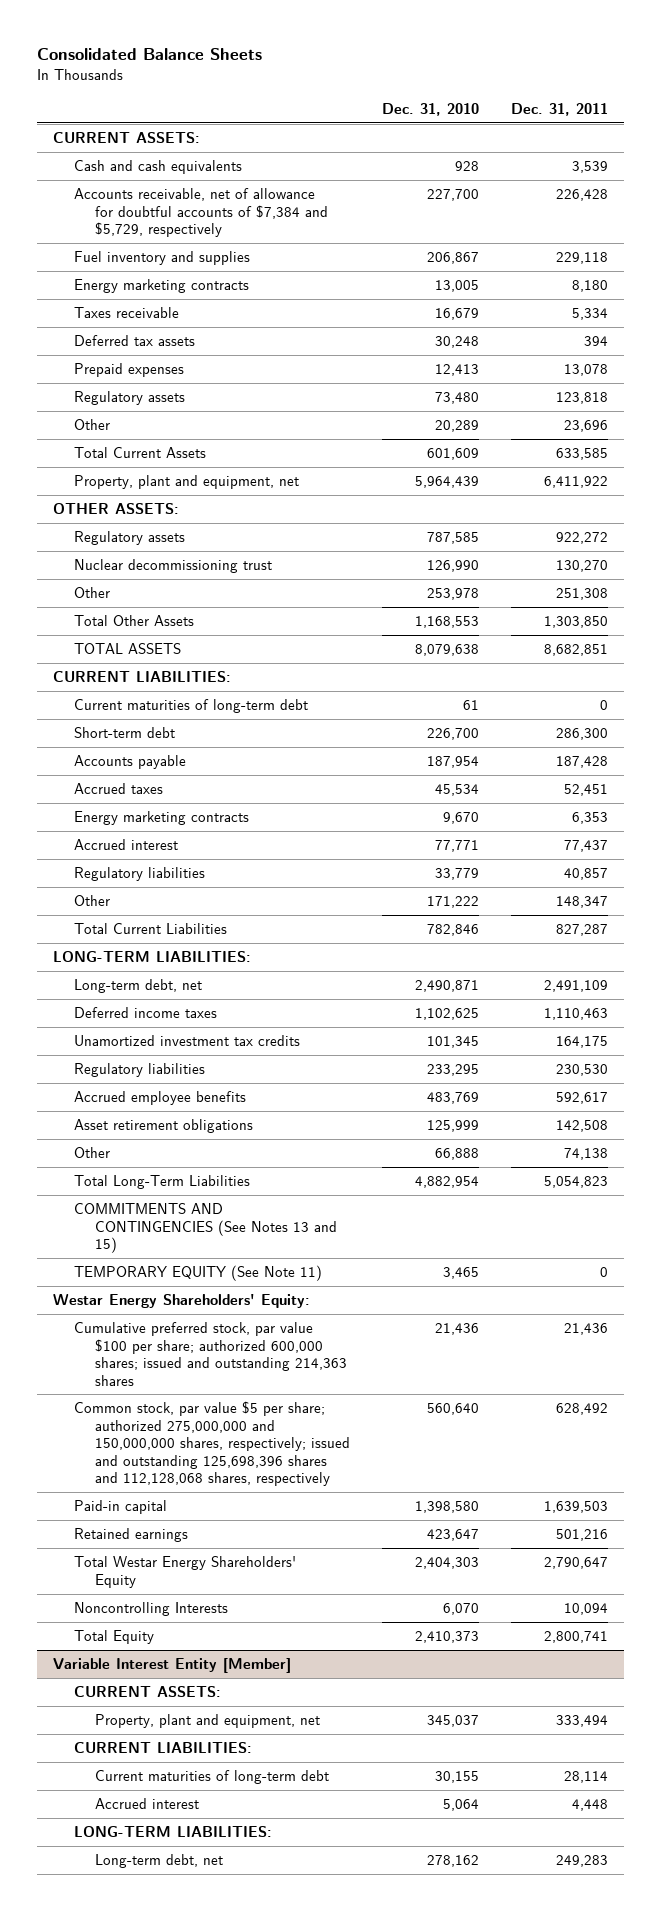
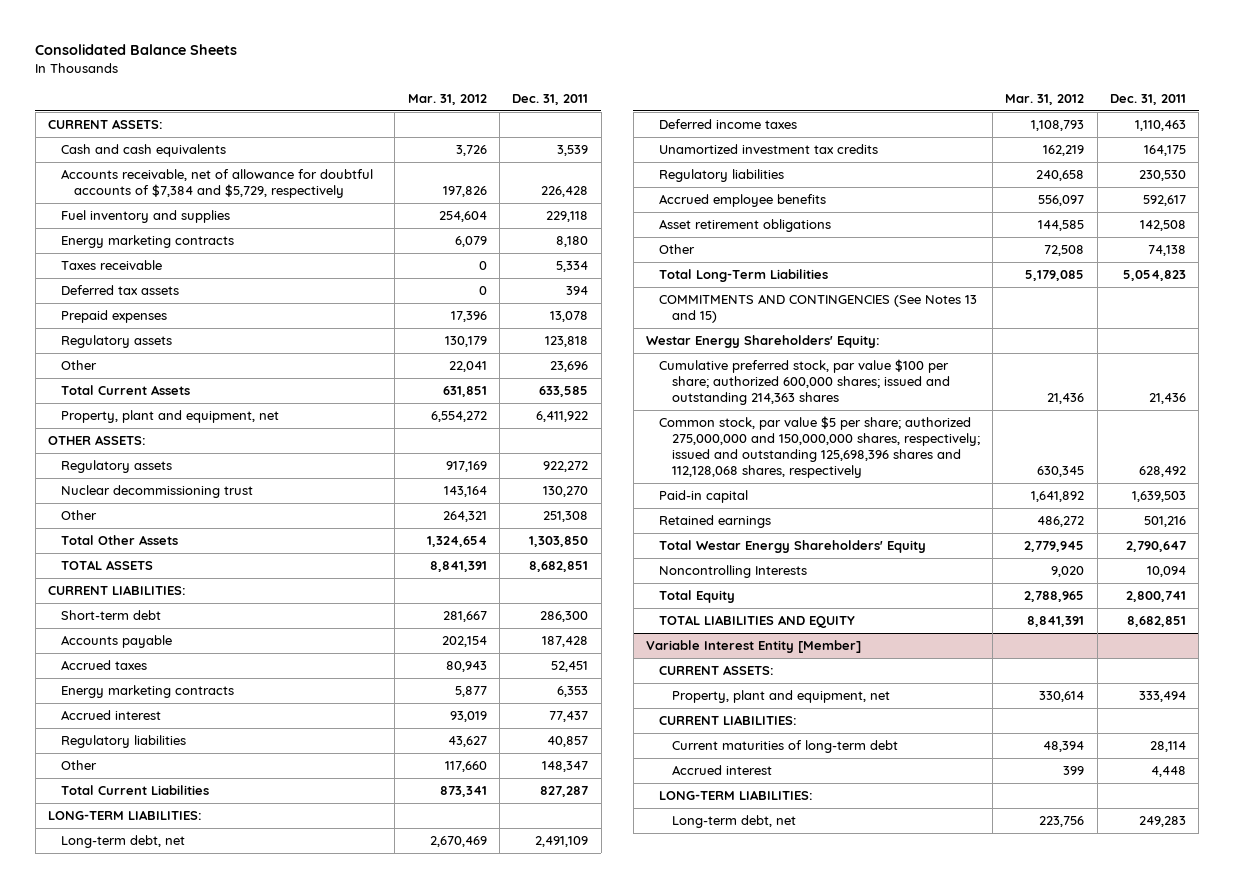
[382,102,480,116] Dec. 31, 2010 -> none
none -> [407,93,487,105] Mar. 31, 2012
[74,699,309,714] Current maturities of long-term debt -> none
[74,1265,323,1282] TEMPORARY EQUITY (See Note 11) -> none
none -> [658,615,855,629] TOTAL LIABILITIES AND EQUITY

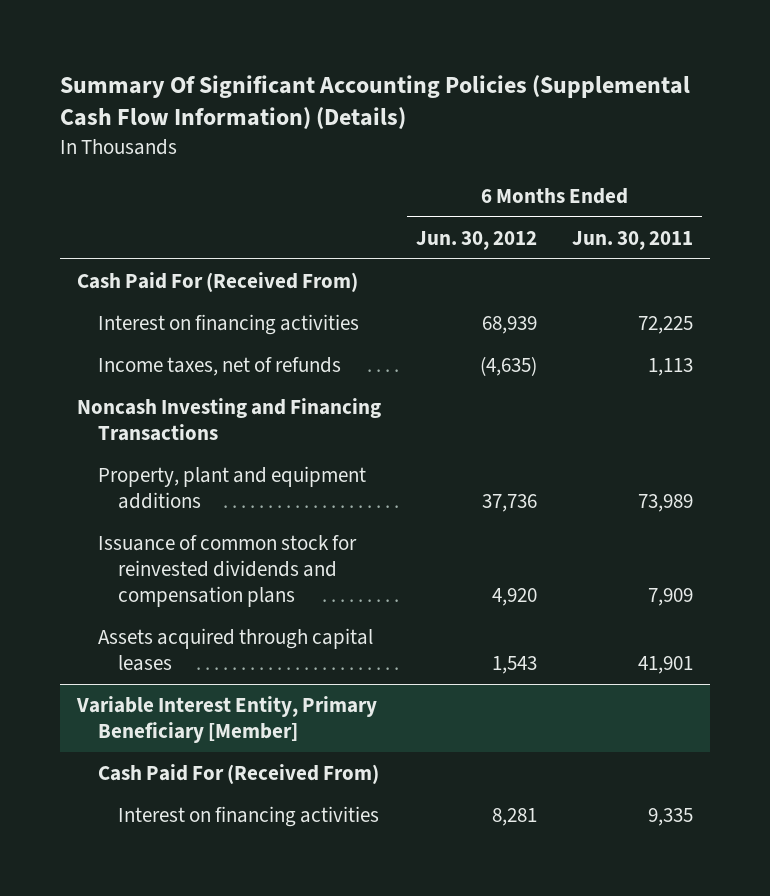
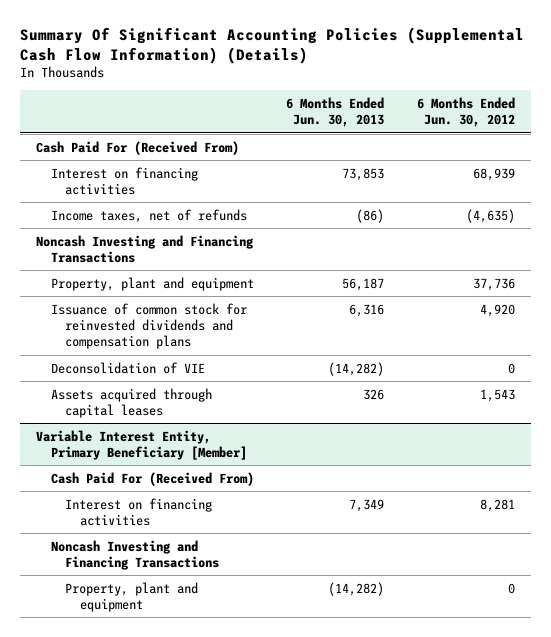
[571,230,693,250] Jun. 30, 2011 -> none
none -> [286,96,385,128] 6 Months Ended Jun. 30, 2013
[97,465,366,510] Property, plant and equipment additions -> [50,276,254,291] Property, plant and equipment
none -> [50,361,205,374] Deconsolidation of VIE
none -> [50,539,220,570] Noncash Investing and Financing Transactions
none -> [65,581,199,612] Property, plant and equipment

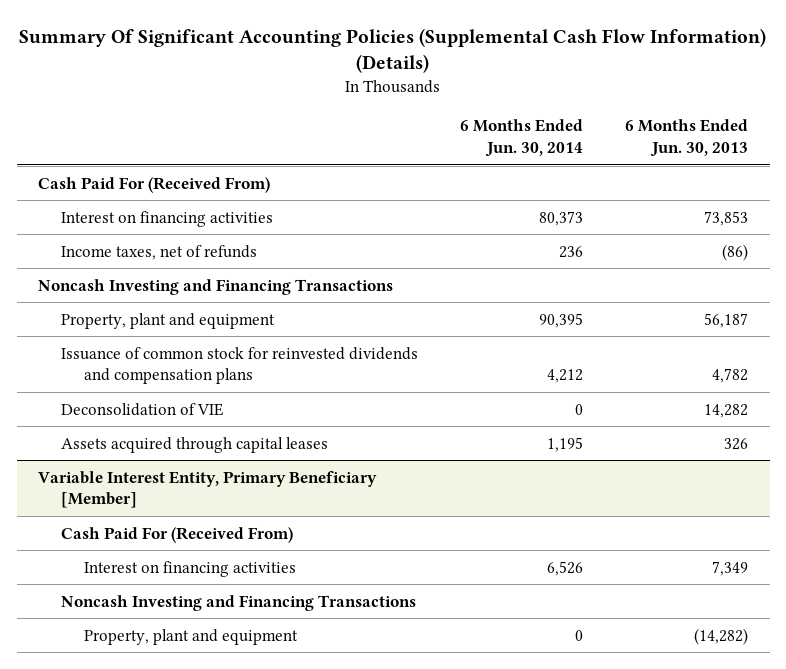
[416,96,515,128] 6 Months Ended Jun. 30, 2012 -> none
none -> [460,119,584,157] 6 Months Ended Jun. 30, 2014
[349,303,385,317] 6,316 -> [712,368,749,384] 4,782
[328,361,385,376] (14,282) -> [704,403,749,418] 14,282

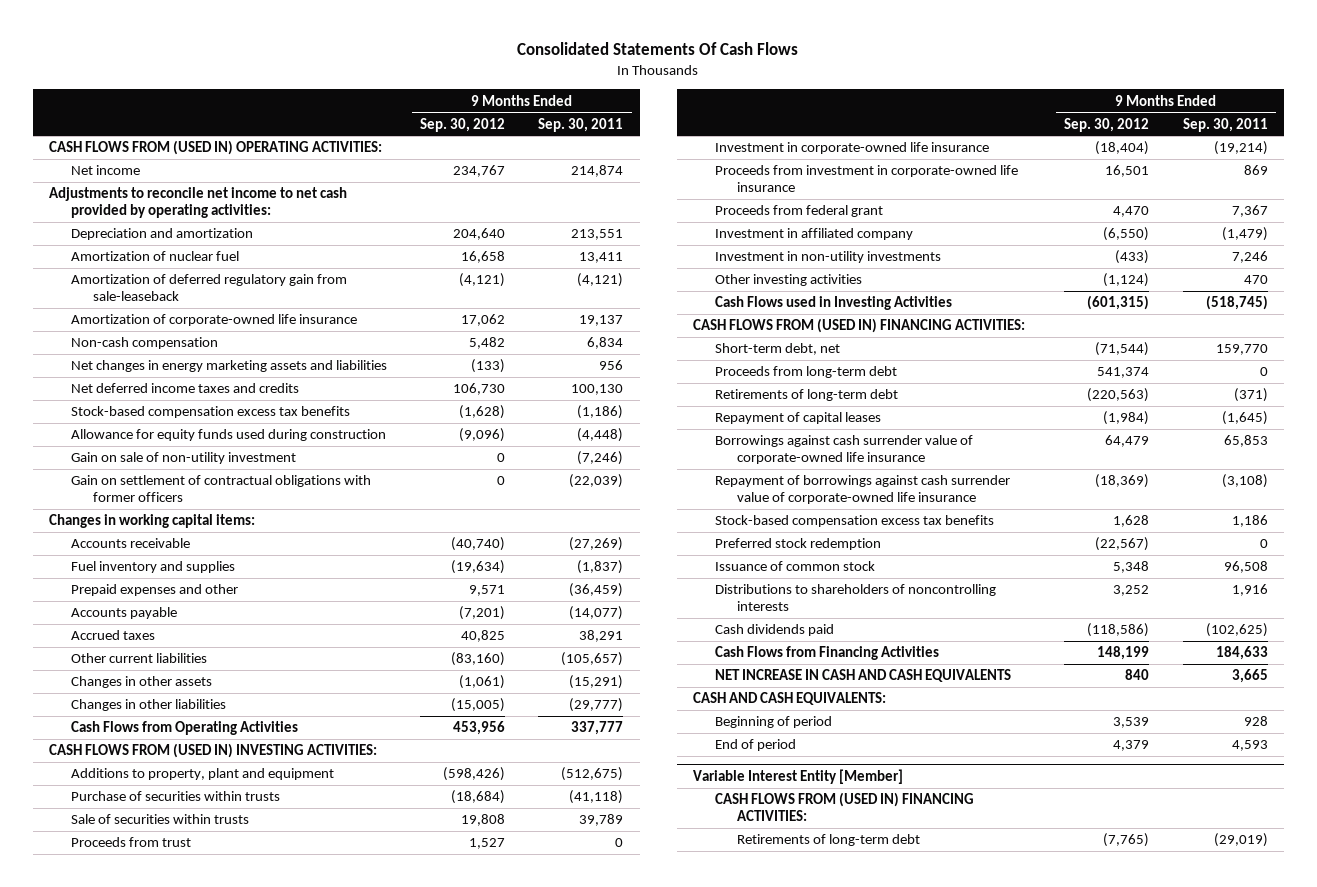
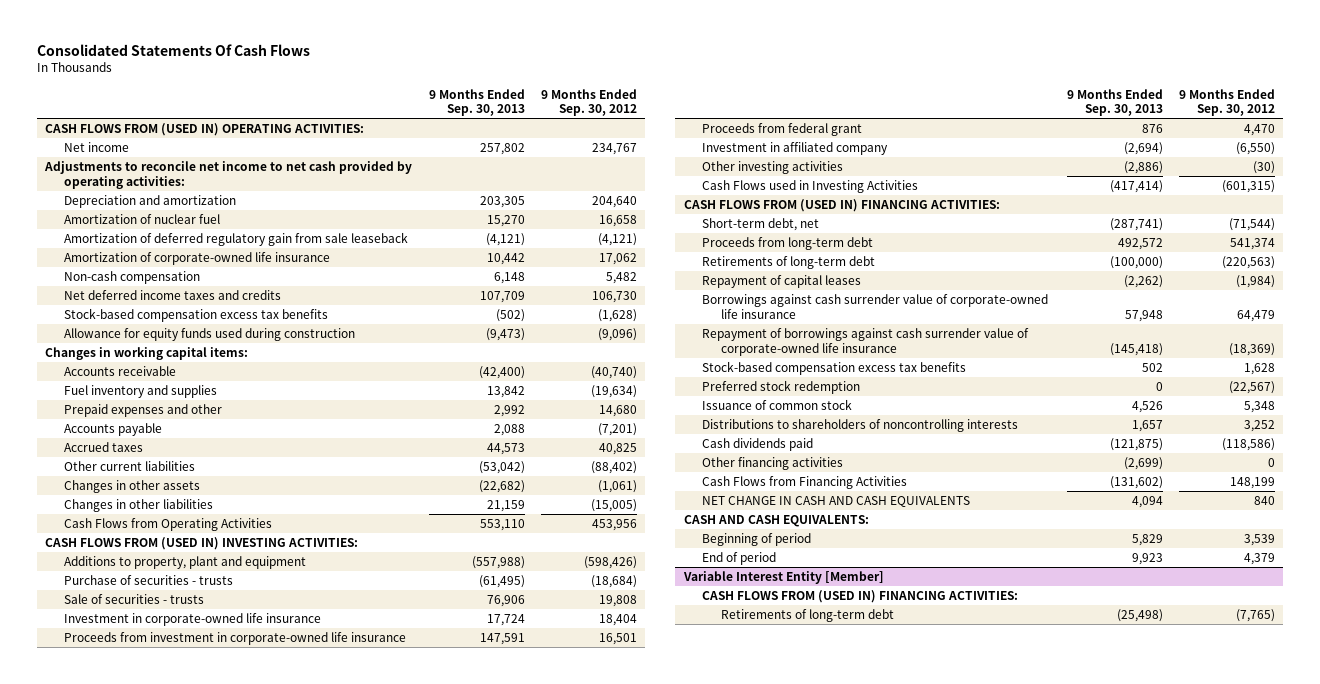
[538,117,624,132] Sep. 30, 2011 -> none
none -> [428,88,525,117] 9 Months Ended Sep. 30, 2013
[71,274,348,302] Amortization of deferred regulatory gain from sale-leaseback -> [64,232,409,247] Amortization of deferred regulatory gain from sale leaseback
[71,360,388,373] Net changes in energy marketing assets and liabilities -> none
[71,452,297,465] Gain on sale of non-utility investment -> none
[71,475,372,503] Gain on settlement of contractual obligations with former officers -> none
[469,585,506,597] 9,571 -> [598,405,637,418] 14,680
[451,652,506,667] (83,160) -> [590,461,637,475] (88,402)
[71,837,192,848] Proceeds from trust -> none
[71,791,281,802] Purchase of securities within trusts -> [64,575,234,586] Purchase of securities - trusts
[71,814,250,825] Sale of securities within trusts -> [64,594,205,605] Sale of securities - trusts
[1095,141,1150,156] (18,404) -> [598,614,637,627] 18,404
[715,251,942,264] Investment in non-utility investments -> none
[1103,273,1150,288] (1,124) -> [1253,161,1276,175] (30)
none -> [702,457,844,471] Other financing activities
[715,669,1012,683] NET INCREASE IN CASH AND CASH EQUIVALENTS -> [702,496,971,508] NET CHANGE IN CASH AND CASH EQUIVALENTS

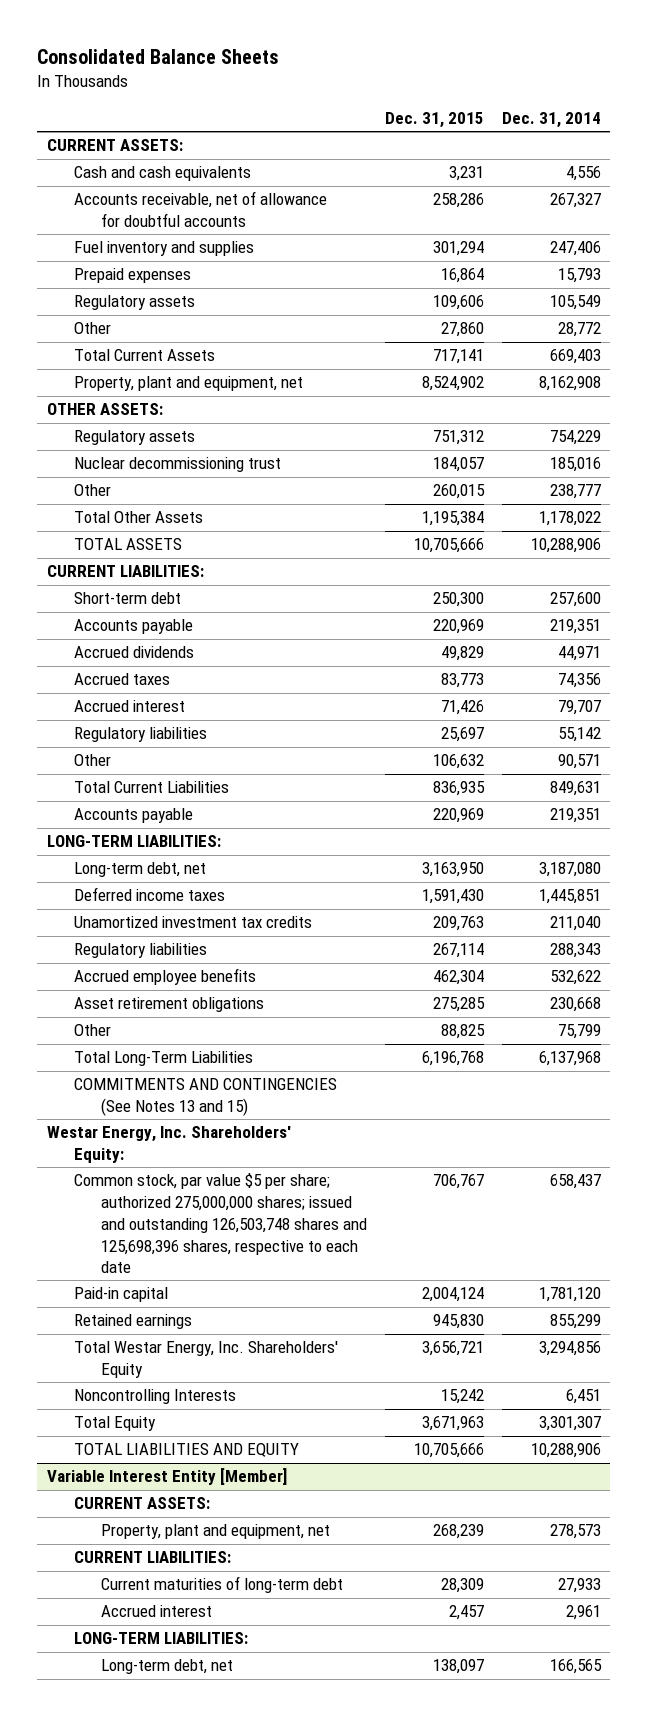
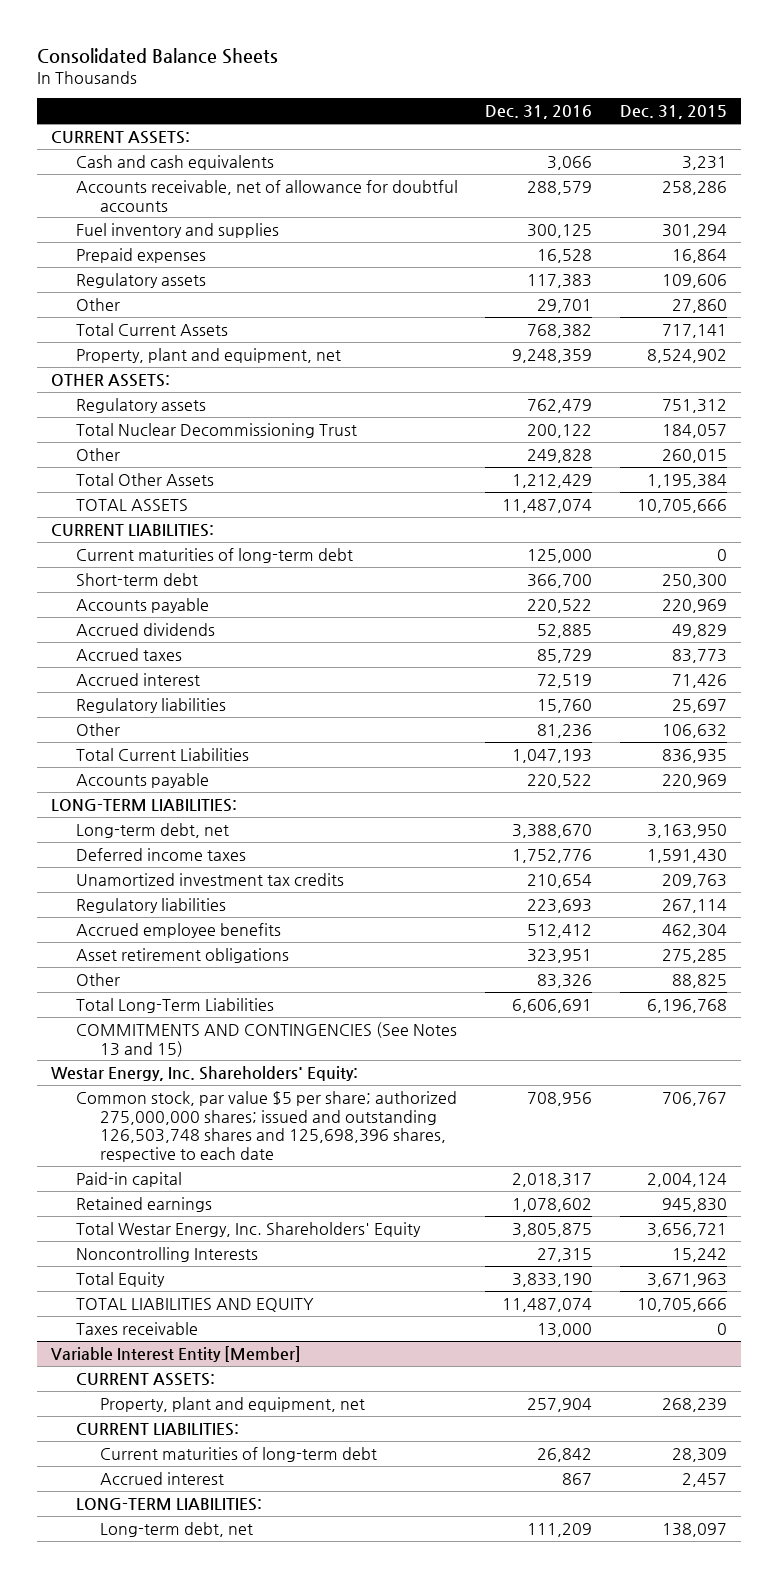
[501,112,601,129] Dec. 31, 2014 -> none
none -> [485,105,593,120] Dec. 31, 2016
[73,457,281,473] Nuclear decommissioning trust -> [75,422,357,438] Total Nuclear Decommissioning Trust
none -> [75,547,353,563] Current maturities of long-term debt
none -> [75,1321,198,1335] Taxes receivable

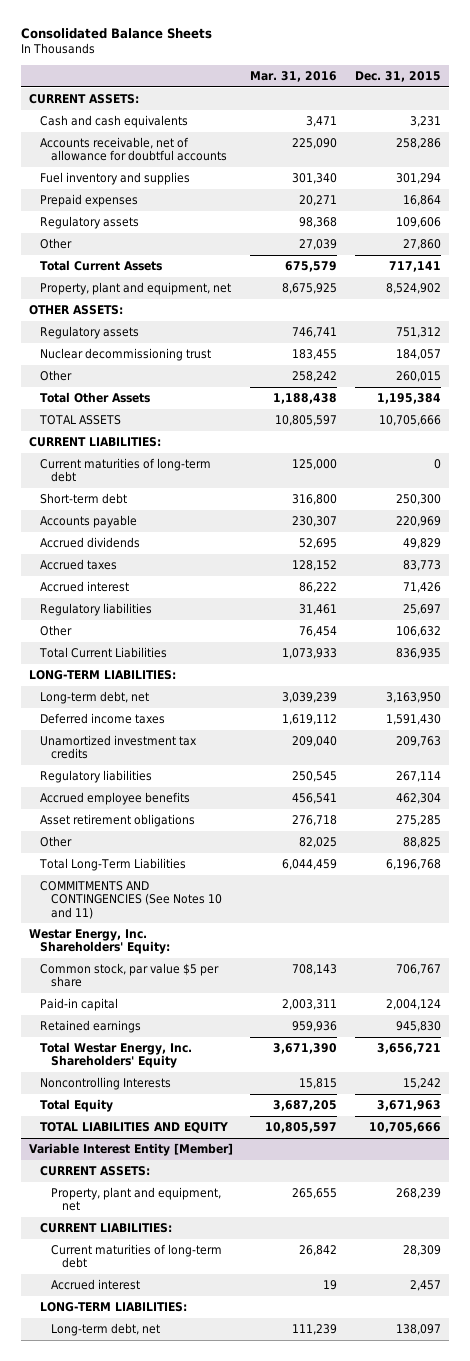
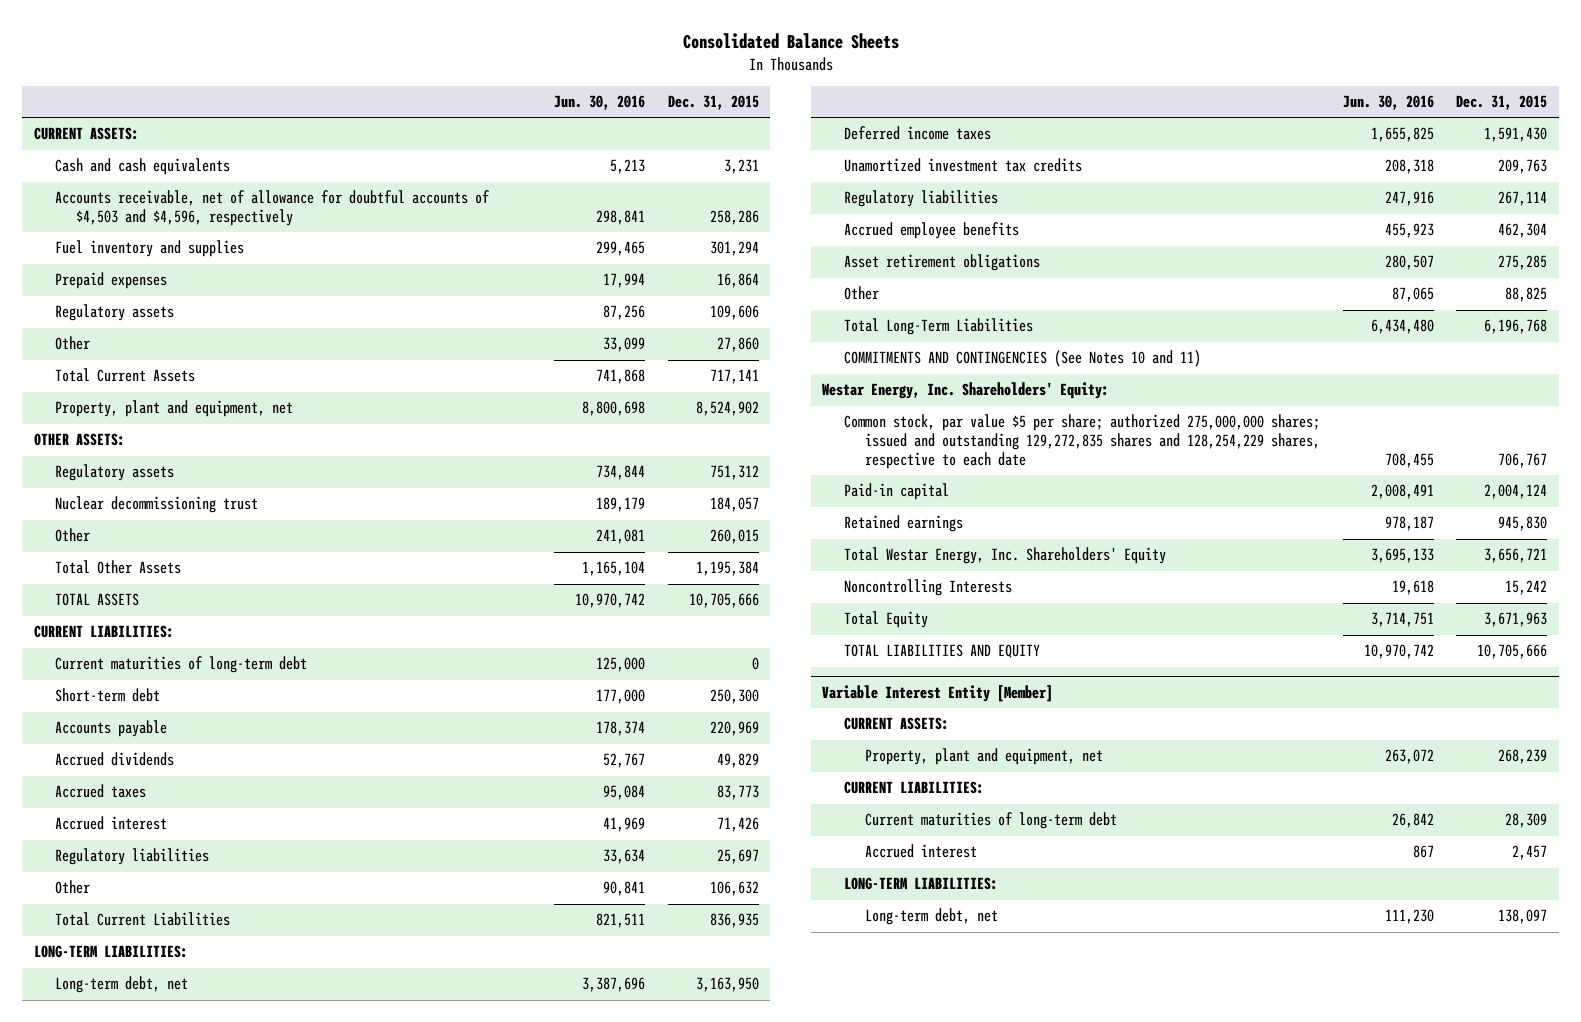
[250,70,338,82] Mar. 31, 2016 -> none
none -> [554,95,646,111] Jun. 30, 2016
[40,137,227,162] Accounts receivable, net of allowance for doubtful accounts -> [55,190,491,227] Accounts receivable, net of allowance for doubtful accounts of $4,503 and $4,596, respectively
[40,963,220,988] Common stock, par value $5 per share -> [843,414,1320,469] Common stock, par value $5 per share; authorized 275,000,000 shares; issued and outstanding 129,272,835 shares and 128,254,229 shares, respective to each date

